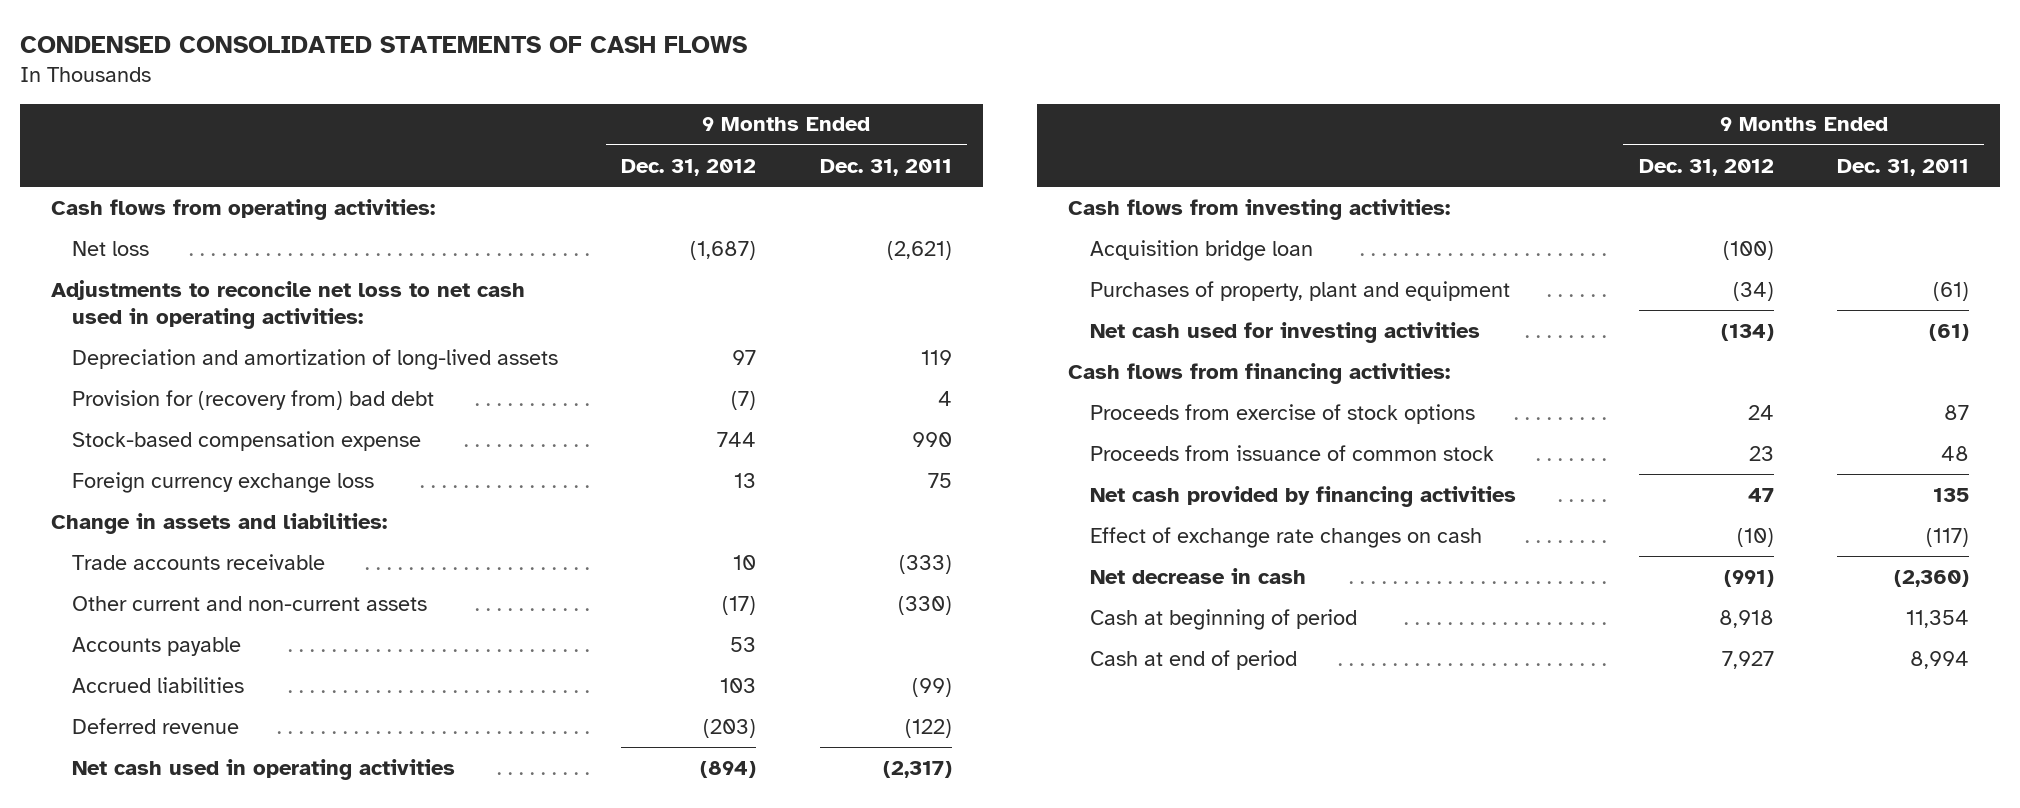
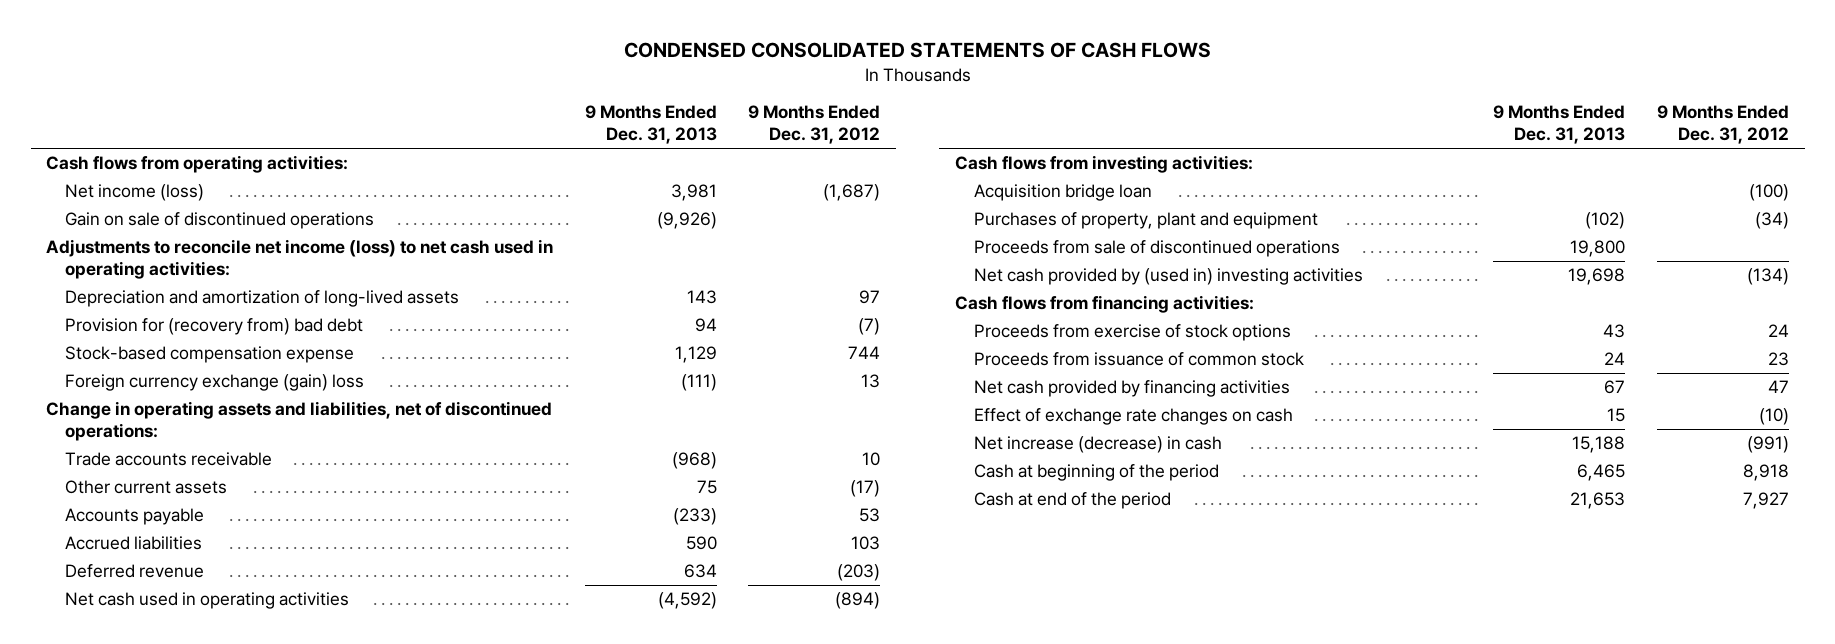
[819,158,952,176] Dec. 31, 2011 -> none
none -> [584,105,717,145] 9 Months Ended Dec. 31, 2013
[72,240,150,256] Net loss -> [65,184,205,202] Net income (loss)
none -> [65,212,375,230] Gain on sale of discontinued operations
[51,279,526,330] Adjustments to reconcile net loss to net cash used in operating activities: -> [46,239,554,279] Adjustments to reconcile net income (loss) to net cash used in operating activities:
[72,471,375,493] Foreign currency exchange loss -> [65,374,365,392] Foreign currency exchange (gain) loss
[51,512,388,534] Change in assets and liabilities: -> [46,401,553,441] Change in operating assets and liabilities, net of discontinued operations:
[72,595,428,611] Other current and non-current assets -> [65,480,228,495] Other current assets
none -> [974,240,1341,258] Proceeds from sale of discontinued operations
[1089,321,1480,343] Net cash used for investing activities -> [974,268,1364,286] Net cash provided by (used in) investing activities
[1089,567,1306,584] Net decrease in cash -> [974,436,1223,454] Net increase (decrease) in cash
[1089,608,1357,630] Cash at beginning of period -> [974,464,1220,482] Cash at beginning of the period
[1089,649,1297,670] Cash at end of period -> [974,492,1172,510] Cash at end of the period

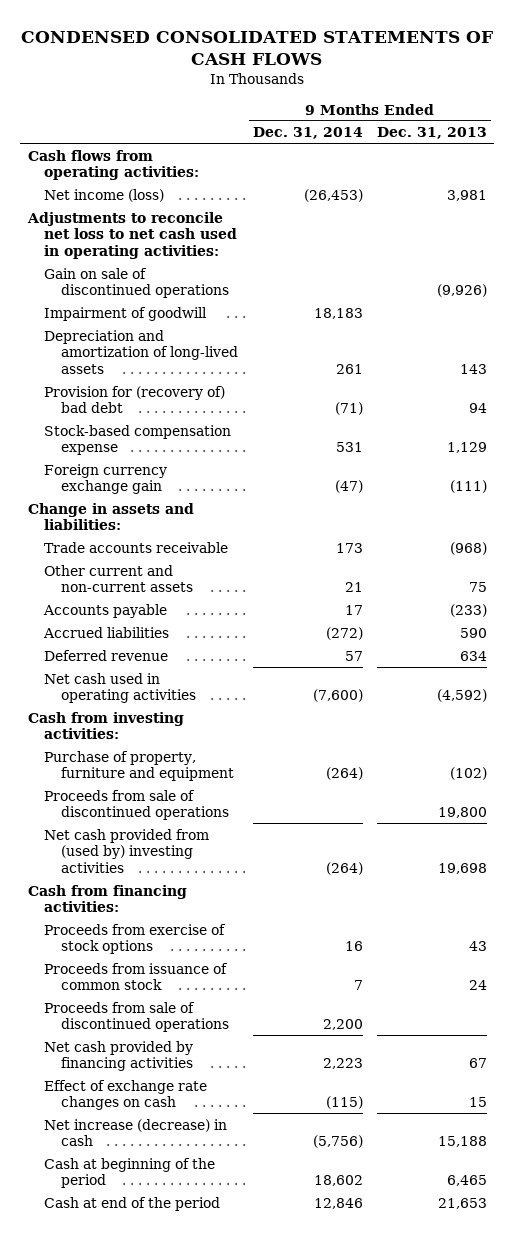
[748,105,881,145] 9 Months Ended Dec. 31, 2012 -> none
none -> [252,127,363,140] Dec. 31, 2014
none -> [26,211,238,260] Adjustments to reconcile net loss to net cash used in operating activities:
[46,239,554,279] Adjustments to reconcile net income (loss) to net cash used in operating activities: -> none
none -> [44,306,208,321] Impairment of goodwill
[65,318,364,336] Provision for (recovery from) bad debt -> [44,385,226,414] Provision for (recovery of) bad debt
[65,374,365,392] Foreign currency exchange (gain) loss -> [44,463,168,495] Foreign currency exchange gain
[46,401,553,441] Change in operating assets and liabilities, net of discontinued operations: -> [27,502,194,531] Change in assets and liabilities:
[65,480,228,495] Other current assets -> [44,564,194,593] Other current and non-current assets
[974,184,1153,202] Acquisition bridge loan -> none
[954,155,1253,174] Cash flows from investing activities: -> [27,711,184,740] Cash from investing activities:
[974,212,1319,230] Purchases of property, plant and equipment -> [44,750,235,782] Purchase of property, furniture and equipment
[974,268,1364,286] Net cash provided by (used in) investing activities -> [44,828,210,874] Net cash provided from (used by) investing activities
[954,295,1254,314] Cash flows from financing activities: -> [27,884,187,913] Cash from financing activities:
none -> [44,1001,230,1033] Proceeds from sale of discontinued operations

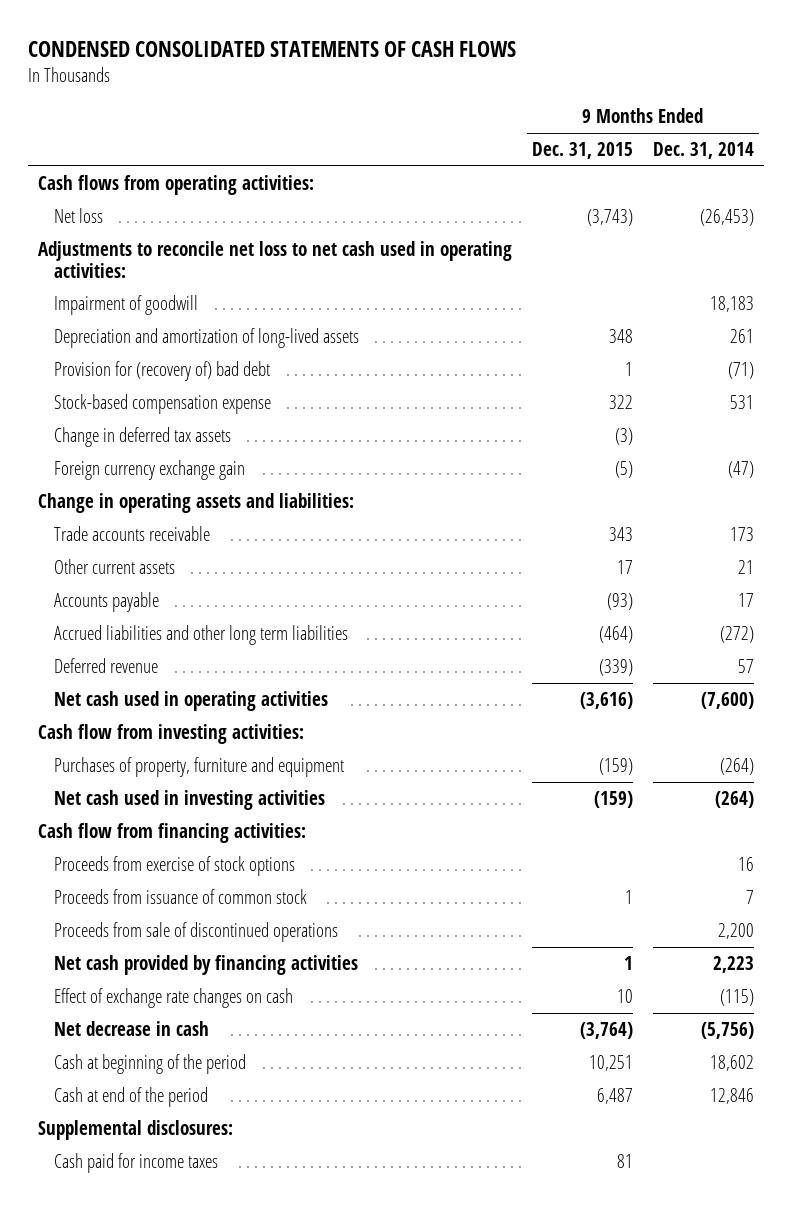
[376,127,487,140] Dec. 31, 2013 -> none
none -> [531,141,633,159] Dec. 31, 2015
[44,188,165,202] Net income (loss) -> [54,207,104,223] Net loss
[44,267,230,299] Gain on sale of discontinued operations -> none
none -> [54,426,232,447] Change in deferred tax assets
[27,502,194,531] Change in assets and liabilities: -> [37,492,354,513] Change in operating assets and liabilities:
[44,564,194,593] Other current and non-current assets -> [54,558,176,574] Other current assets
[43,626,170,638] Accrued liabilities -> [54,624,349,645] Accrued liabilities and other long term liabilities
[44,789,230,821] Proceeds from sale of discontinued operations -> none
[27,711,184,740] Cash from investing activities: -> [37,723,304,744] Cash flow from investing activities:
[44,750,235,782] Purchase of property, furniture and equipment -> [54,756,345,777] Purchases of property, furniture and equipment
[44,828,210,874] Net cash provided from (used by) investing activities -> [54,789,326,810] Net cash used in investing activities
[27,884,187,913] Cash from financing activities: -> [37,822,306,843] Cash flow from financing activities:
[44,1118,228,1147] Net increase (decrease) in cash -> [54,1020,210,1036] Net decrease in cash
none -> [37,1119,233,1140] Supplemental disclosures:
none -> [54,1152,219,1173] Cash paid for income taxes

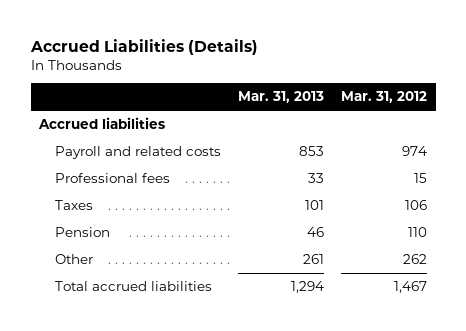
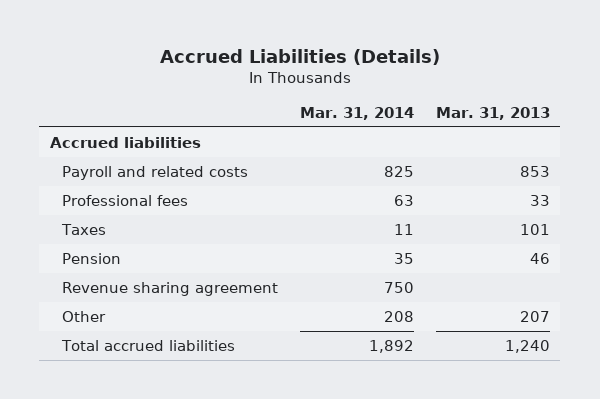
[341,91,428,104] Mar. 31, 2012 -> none
none -> [299,106,414,120] Mar. 31, 2014
none -> [62,282,279,297] Revenue sharing agreement
[303,254,325,265] 261 -> [519,311,550,323] 207
[291,281,325,294] 1,294 -> [504,340,550,354] 1,240

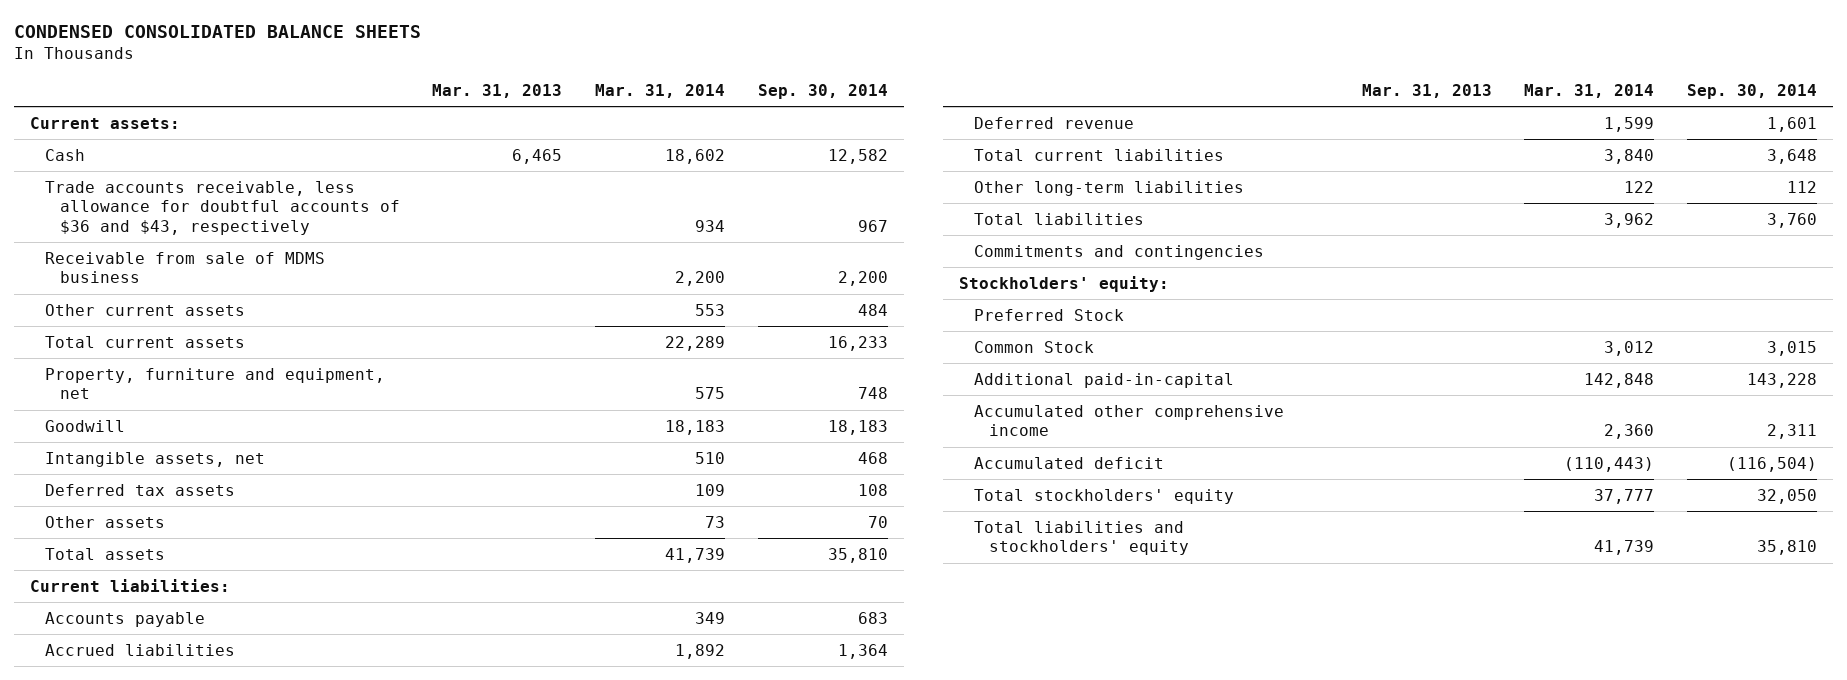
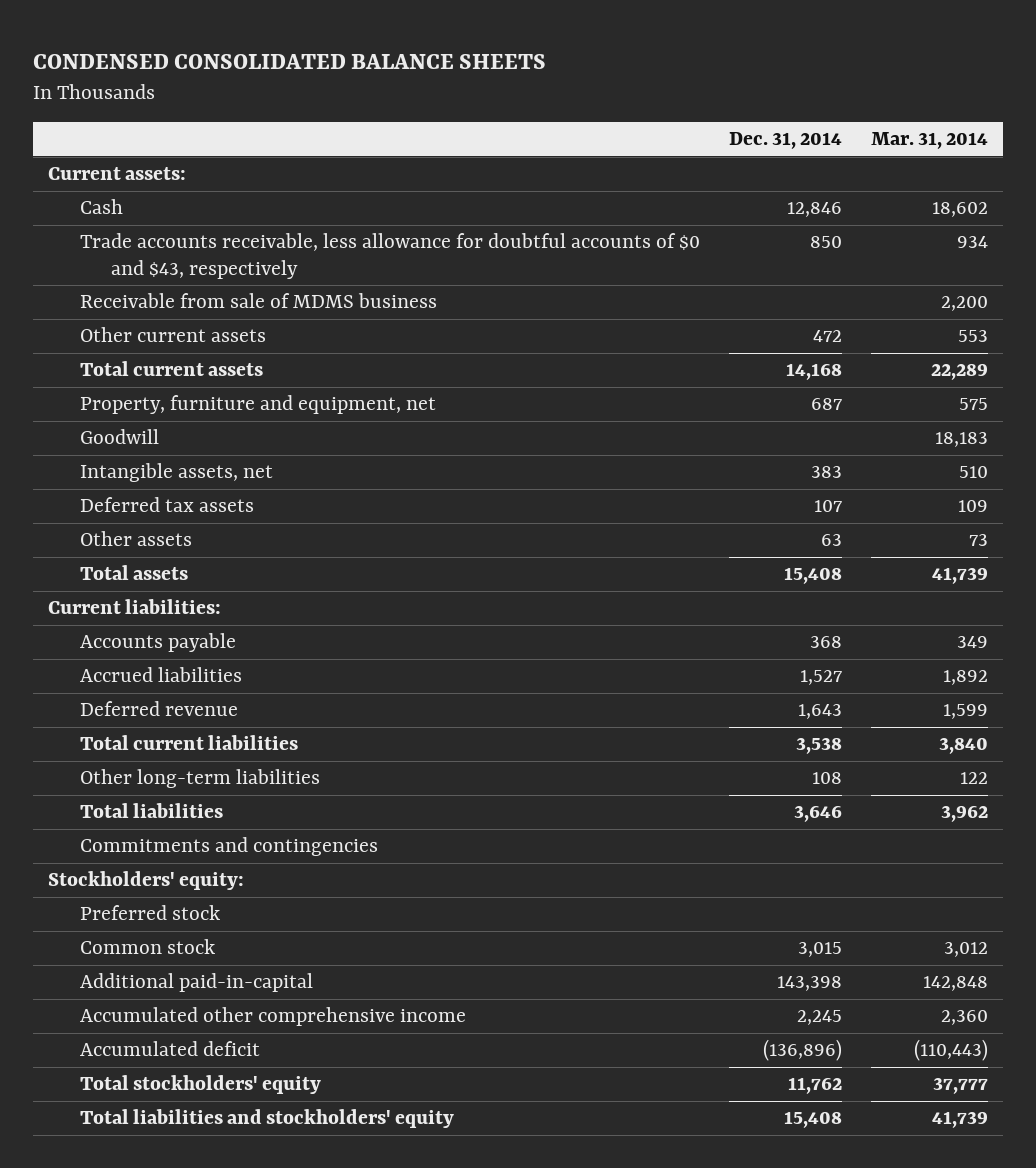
[432,84,563,99] Mar. 31, 2013 -> none
[757,84,888,100] Sep. 30, 2014 -> none
none -> [729,132,843,150] Dec. 31, 2014
[45,180,400,236] Trade accounts receivable, less allowance for doubtful accounts of $36 and $43, respectively -> [79,233,700,279] Trade accounts receivable, less allowance for doubtful accounts of $0 and $43, respectively
[974,308,1125,321] Preferred Stock -> [79,905,220,921] Preferred stock
[974,340,1095,353] Common Stock -> [79,939,215,955] Common stock

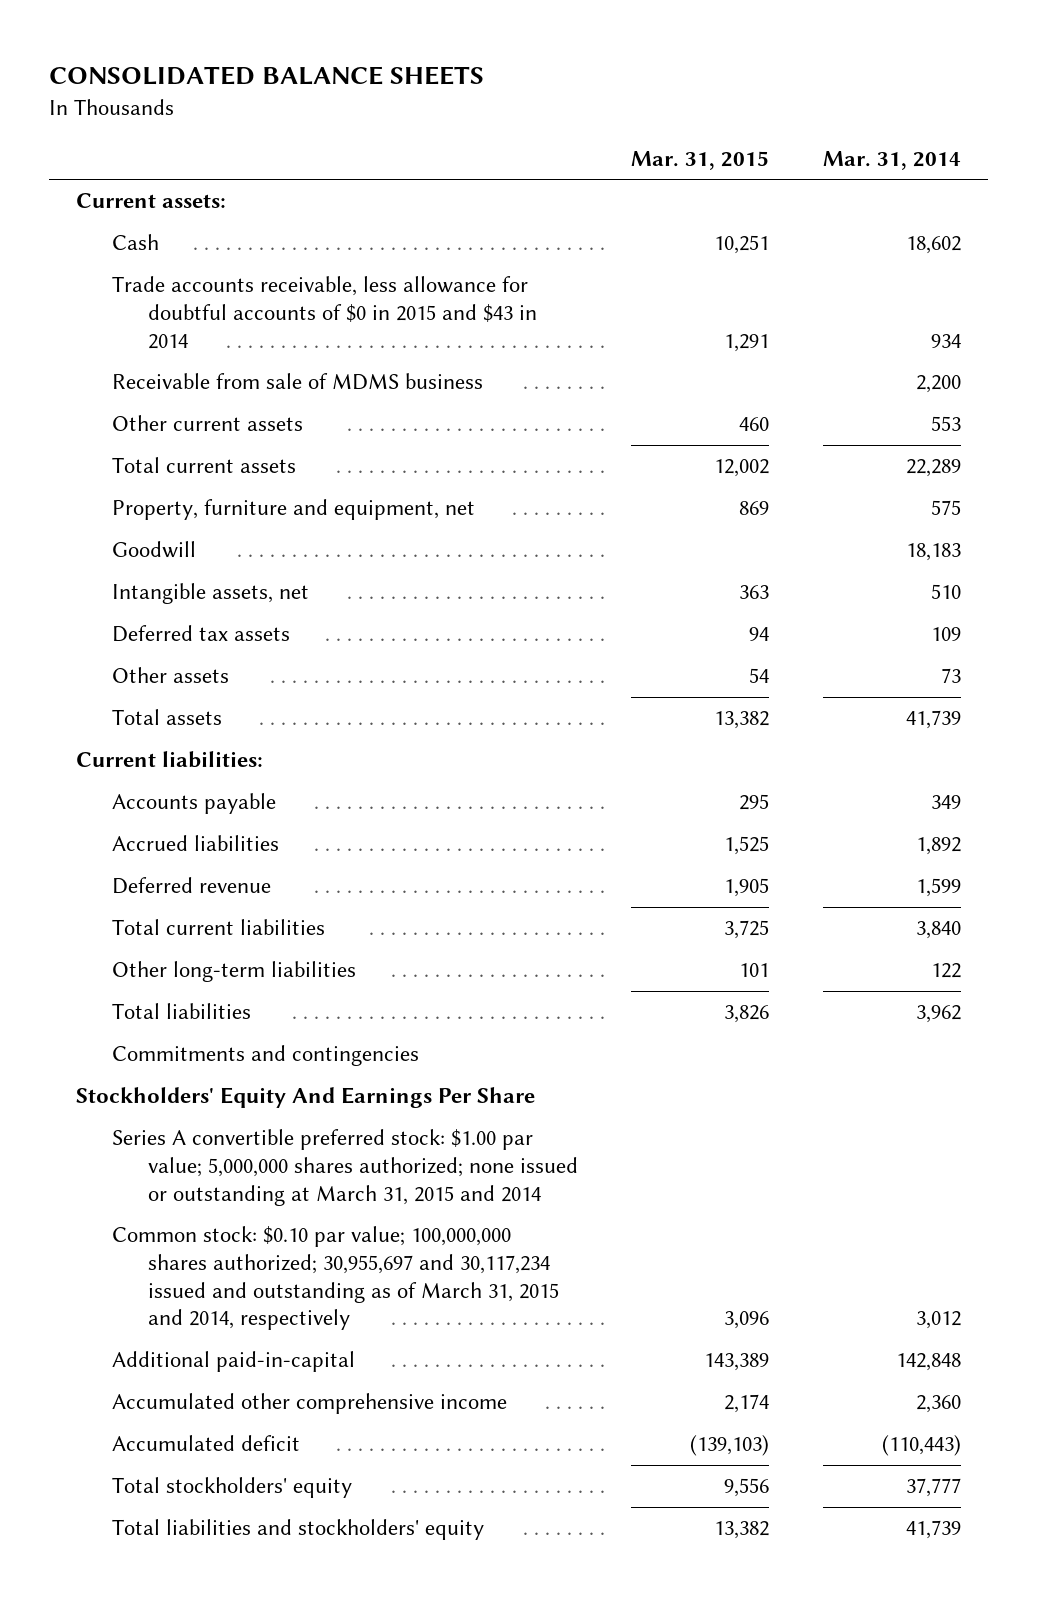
[33,53,547,69] CONDENSED CONSOLIDATED BALANCE SHEETS -> [49,66,485,86] CONSOLIDATED BALANCE SHEETS
[729,132,843,150] Dec. 31, 2014 -> none
none -> [631,150,770,170] Mar. 31, 2015
[79,233,700,279] Trade accounts receivable, less allowance for doubtful accounts of $0 and $43, respectively -> [112,276,537,349] Trade accounts receivable, less allowance for doubtful accounts of $0 in 2015 and $43 in 2014
[48,871,245,891] Stockholders' equity: -> [76,1087,536,1109] Stockholders' Equity And Earnings Per Share
[79,905,220,921] Preferred stock -> [112,1129,578,1206] Series A convertible preferred stock: $1.00 par value; 5,000,000 shares authorized; none issued or outstanding at March 31, 2015 and 2014
[79,939,215,955] Common stock -> [112,1226,559,1331] Common stock: $0.10 par value; 100,000,000 shares authorized; 30,955,697 and 30,117,234 issued and outstanding as of March 31, 2015 and 2014, respectively

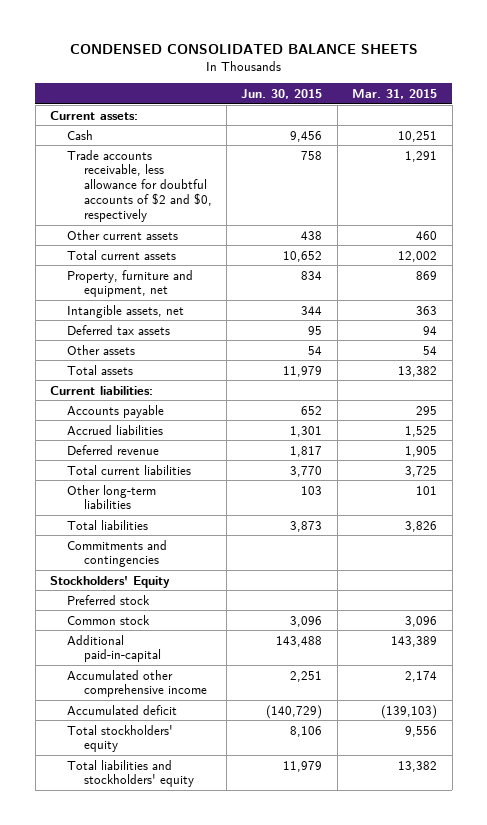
[49,66,485,86] CONSOLIDATED BALANCE SHEETS -> [69,44,418,55] CONDENSED CONSOLIDATED BALANCE SHEETS
[822,150,961,170] Mar. 31, 2014 -> none
none -> [241,88,323,99] Jun. 30, 2015
[112,373,484,391] Receivable from sale of MDMS business -> none
[112,276,537,349] Trade accounts receivable, less allowance for doubtful accounts of $0 in 2015 and $43 in 2014 -> [66,149,212,222] Trade accounts receivable, less allowance for doubtful accounts of $2 and $0, respectively
[112,541,197,559] Goodwill -> none
[76,1087,536,1109] Stockholders' Equity And Earnings Per Share -> [50,575,171,588] Stockholders' Equity
[112,1129,578,1206] Series A convertible preferred stock: $1.00 par value; 5,000,000 shares authorized; none issued or outstanding at March 31, 2015 and 2014 -> [66,594,150,605] Preferred stock
[112,1226,559,1331] Common stock: $0.10 par value; 100,000,000 shares authorized; 30,955,697 and 30,117,234 issued and outstanding as of March 31, 2015 and 2014, respectively -> [66,614,150,625] Common stock

